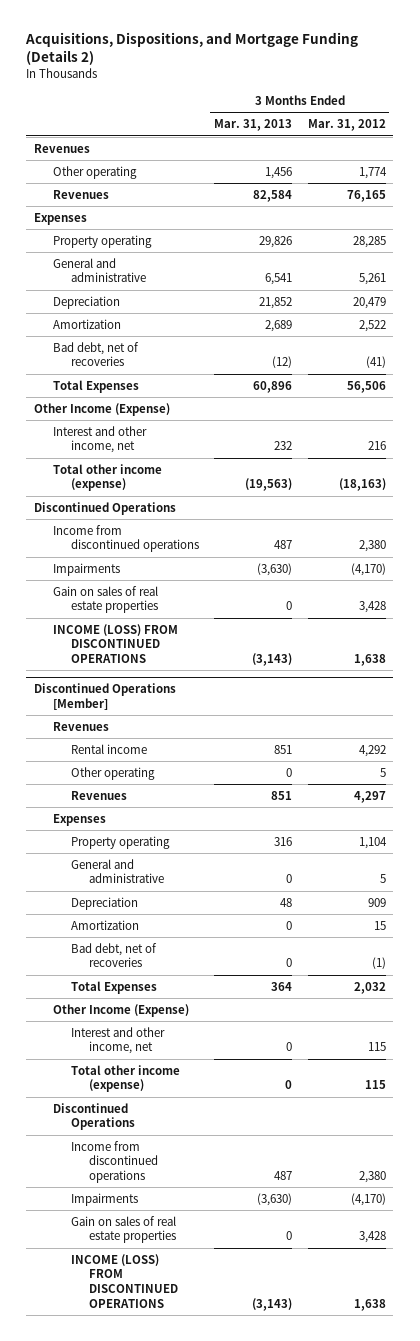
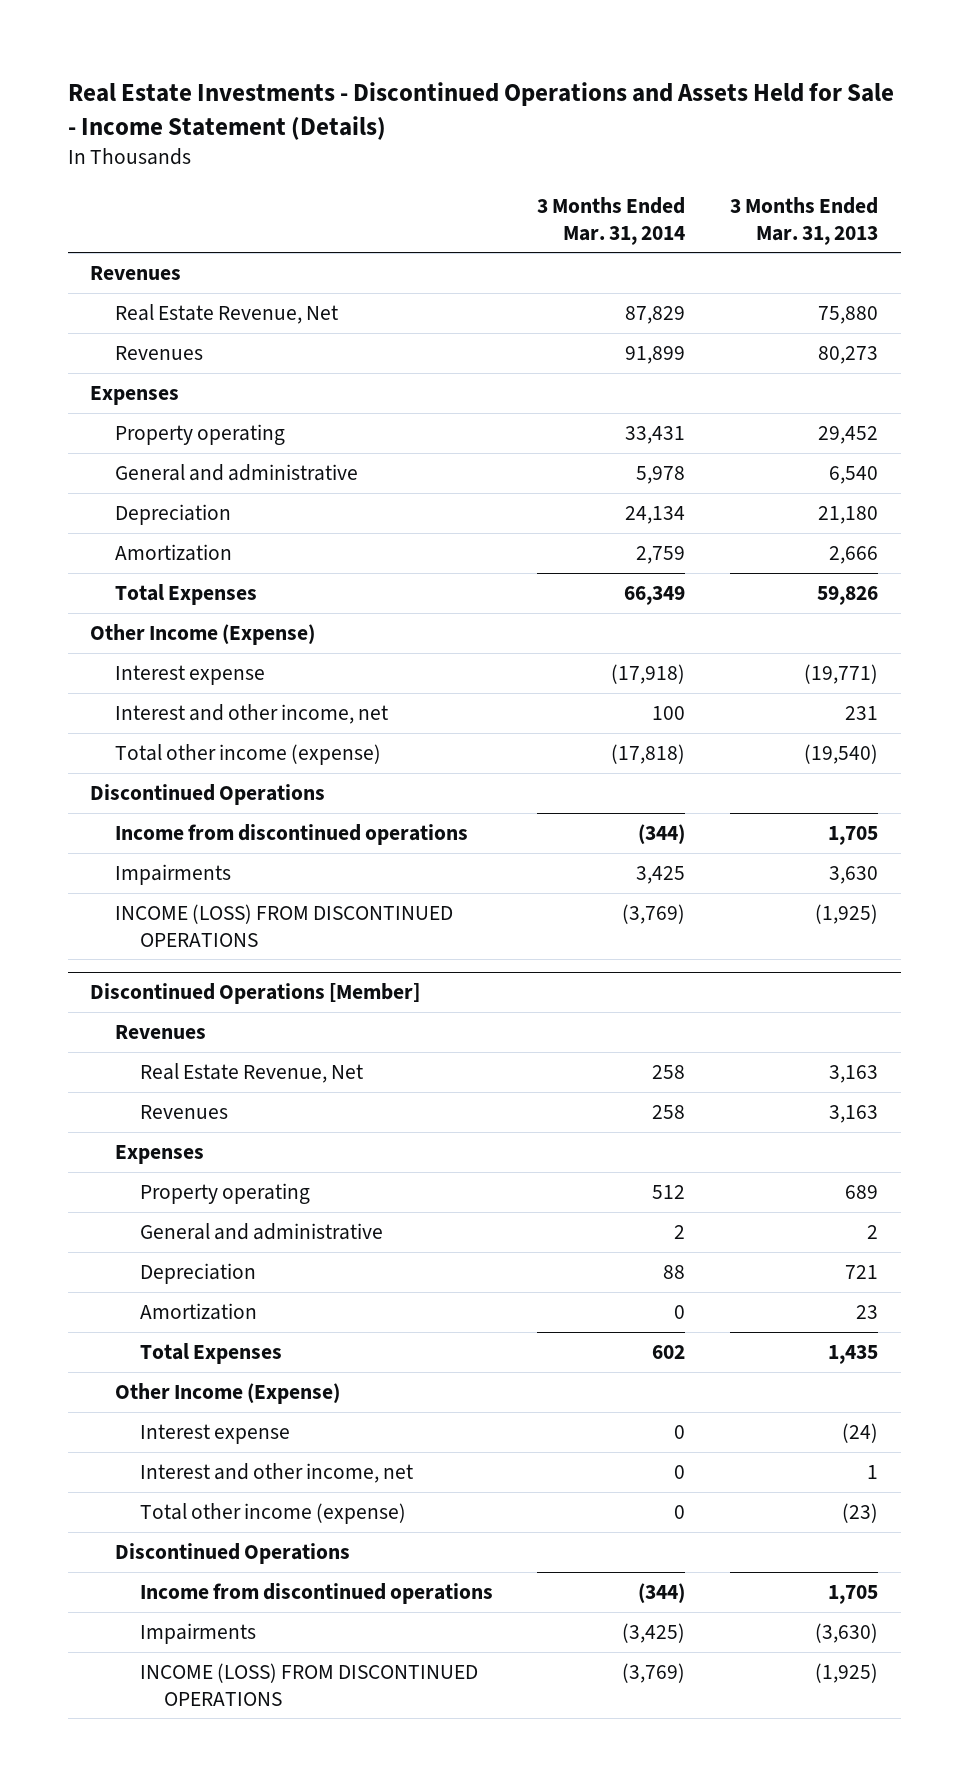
[25,32,359,66] Acquisitions, Dispositions, and Mortgage Funding (Details 2) -> [67,82,894,141] Real Estate Investments - Discontinued Operations and Assets Held for Sale - Income Statement (Details)
[307,119,386,132] Mar. 31, 2012 -> none
none -> [537,197,686,245] 3 Months Ended Mar. 31, 2014
[52,165,137,179] Other operating -> none
none -> [114,303,338,324] Real Estate Revenue, Net
[253,189,293,202] 82,584 -> [818,345,879,364] 80,273
[52,341,139,367] Bad debt, net of recoveries -> none
[259,235,293,248] 29,826 -> [818,425,879,444] 29,452
[265,273,293,286] 6,541 -> [829,465,879,484] 6,540
[259,296,293,309] 21,852 -> [818,505,879,524] 21,180
[265,319,293,332] 2,689 -> [829,545,879,564] 2,666
[253,380,293,393] 60,896 -> [817,585,879,605] 59,826
none -> [114,664,265,685] Interest expense
[274,441,293,451] 232 -> [845,705,879,720] 231
[245,478,293,492] (19,563) -> [804,743,879,764] (19,540)
[52,585,159,614] Gain on sales of real estate properties -> none
[274,540,293,550] 487 -> [828,825,879,845] 1,705
[257,562,293,576] (3,630) -> [829,865,879,884] 3,630
[252,653,293,667] (3,143) -> [815,903,879,924] (1,925)
[71,743,148,754] Rental income -> none
[71,766,156,780] Other operating -> none
none -> [139,1062,363,1083] Real Estate Revenue, Net
[271,790,293,800] 851 -> [829,1104,879,1123] 3,163
[71,942,158,968] Bad debt, net of recoveries -> none
[274,836,293,846] 316 -> [845,1184,879,1199] 689
[286,874,293,884] 0 -> [867,1224,879,1239] 2
[280,897,293,907] 48 -> [845,1264,879,1279] 721
[286,920,293,930] 0 -> [856,1304,879,1319] 23
[271,981,293,991] 364 -> [828,1344,879,1364] 1,435
none -> [139,1423,290,1444] Interest expense
[286,1042,293,1052] 0 -> [867,1464,879,1479] 1
[285,1080,293,1090] 0 -> [842,1502,879,1523] (23)
[274,1171,293,1181] 487 -> [828,1584,879,1604] 1,705
[71,1215,177,1244] Gain on sales of real estate properties -> none
[252,1297,293,1311] (3,143) -> [815,1662,879,1683] (1,925)

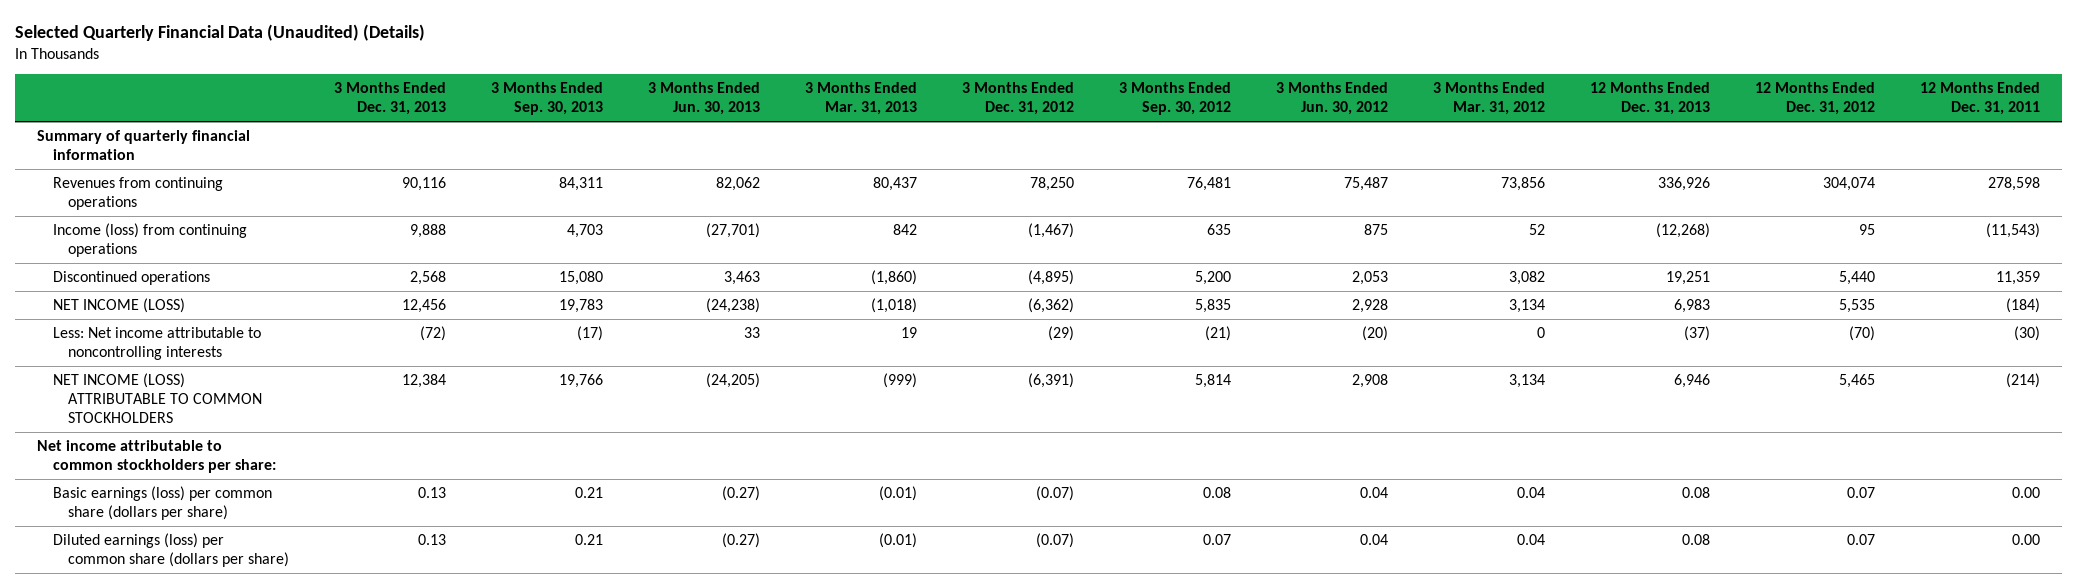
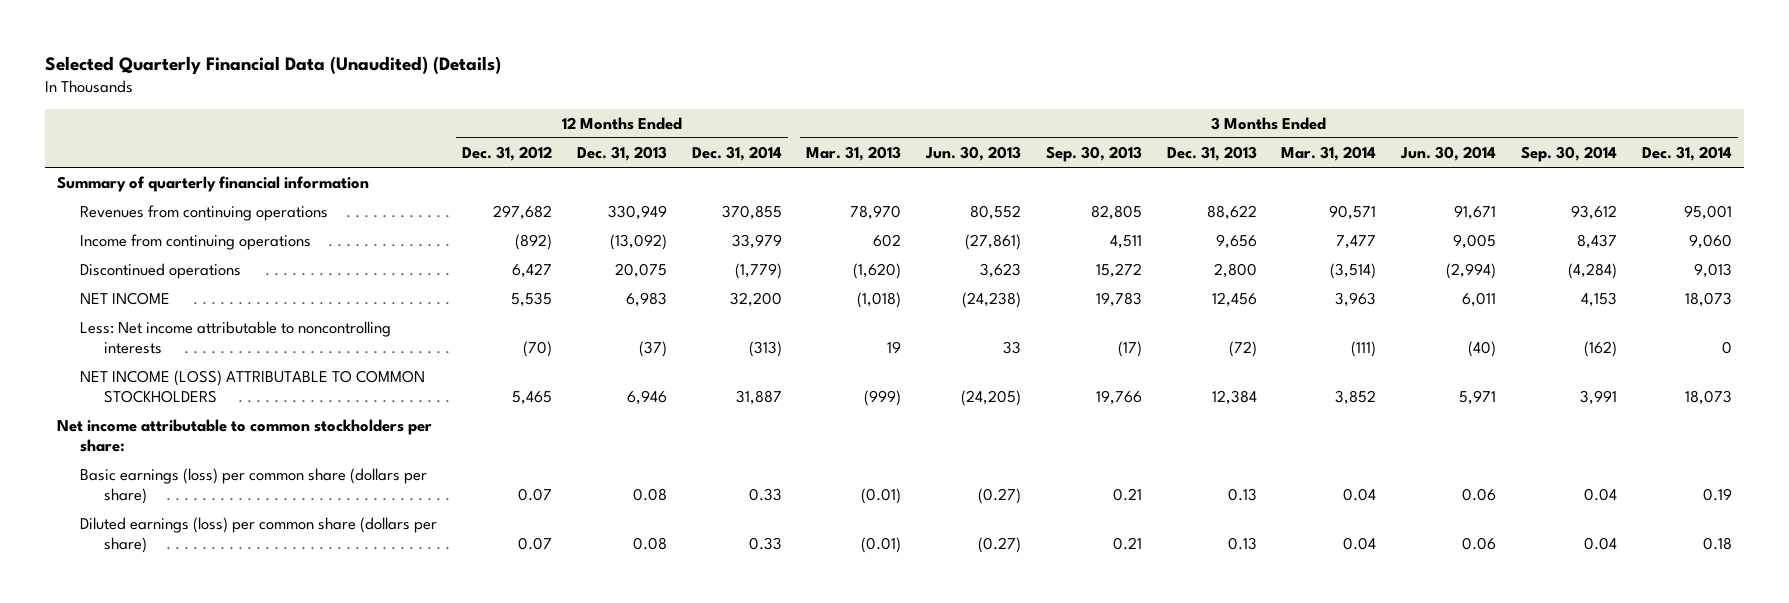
[961,82,1074,116] 3 Months Ended Dec. 31, 2012 -> none
[1118,82,1231,116] 3 Months Ended Sep. 30, 2012 -> none
[1275,82,1388,116] 3 Months Ended Jun. 30, 2012 -> none
[1432,82,1545,116] 3 Months Ended Mar. 31, 2012 -> none
[1919,82,2040,116] 12 Months Ended Dec. 31, 2011 -> none
none -> [691,145,782,161] Dec. 31, 2014
none -> [1281,145,1377,161] Mar. 31, 2014
none -> [1400,145,1497,161] Jun. 30, 2014
none -> [1521,145,1618,162] Sep. 30, 2014
none -> [1641,145,1732,161] Dec. 31, 2014
[401,176,446,191] 90,116 -> [1206,205,1257,221] 88,622
[558,176,603,191] 84,311 -> [1090,205,1142,221] 82,805
[715,176,760,191] 82,062 -> [970,205,1022,221] 80,552
[872,176,917,191] 80,437 -> [850,205,902,221] 78,970
[1657,176,1710,191] 336,926 -> [607,205,667,221] 330,949
[1822,176,1875,191] 304,074 -> [493,205,553,221] 297,682
[52,222,247,257] Income (loss) from continuing operations -> [80,234,312,251] Income from continuing operations
[409,223,446,238] 9,888 -> [1215,234,1257,250] 9,656
[566,223,603,238] 4,703 -> [1109,235,1142,250] 4,511
[705,222,760,238] (27,701) -> [965,234,1022,251] (27,861)
[892,223,917,235] 842 -> [873,234,902,248] 602
[1655,222,1710,238] (12,268) -> [609,234,667,251] (13,092)
[1858,223,1875,235] 95 -> [515,234,553,251] (892)
[409,270,446,285] 2,568 -> [1213,263,1257,279] 2,800
[558,270,603,285] 15,080 -> [1095,263,1142,279] 15,272
[723,270,760,285] 3,463 -> [980,263,1022,279] 3,623
[870,269,917,285] (1,860) -> [853,263,902,280] (1,620)
[1665,270,1710,285] 19,251 -> [614,263,667,279] 20,075
[1838,270,1875,285] 5,440 -> [512,263,553,279] 6,427
[52,297,185,313] NET INCOME (LOSS) -> [80,292,171,306] NET INCOME

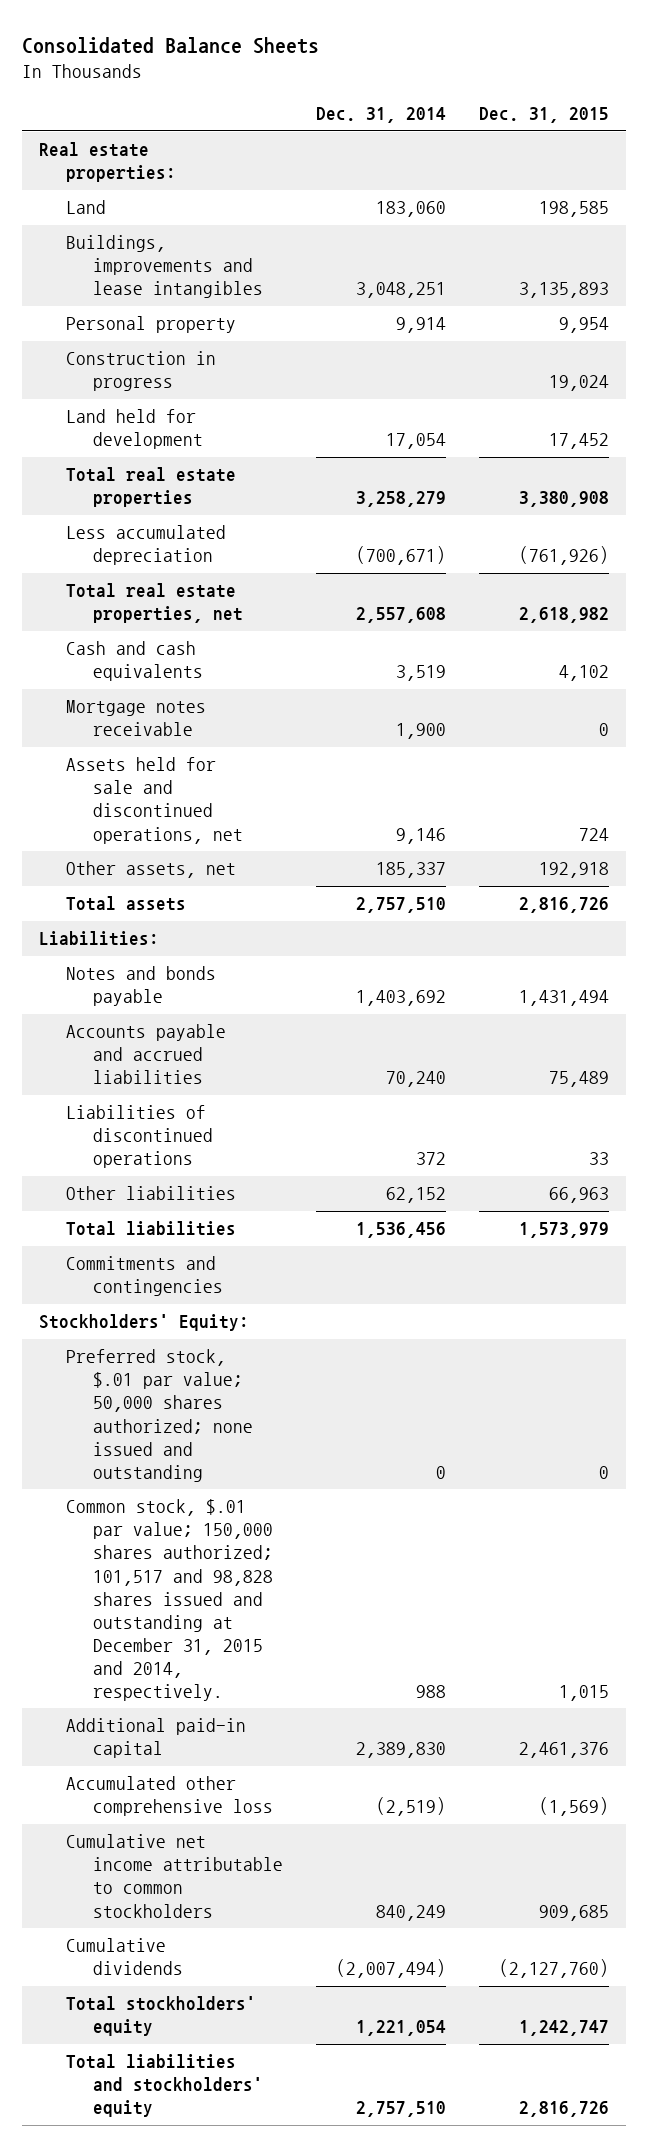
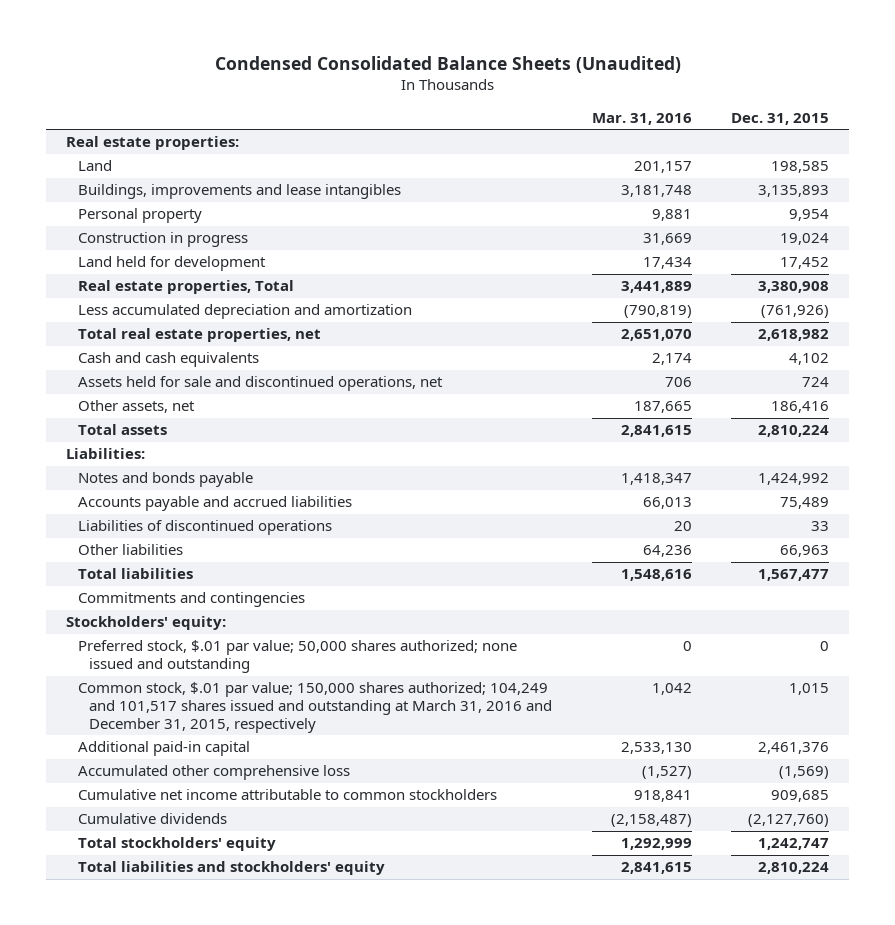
[22,36,320,54] Consolidated Balance Sheets -> [214,55,681,73] Condensed Consolidated Balance Sheets (Unaudited)
[316,107,447,124] Dec. 31, 2014 -> none
none -> [591,112,692,125] Mar. 31, 2016
[65,467,236,508] Total real estate properties -> [77,280,294,295] Real estate properties, Total
[65,525,226,566] Less accumulated depreciation -> [77,304,412,320] Less accumulated depreciation and amortization
[65,700,206,737] Mortgage notes receivable -> none
[539,862,610,879] 192,918 -> [771,401,830,414] 186,416
[519,897,610,914] 2,816,726 -> [758,425,830,438] 2,810,224
[519,990,610,1007] 1,431,494 -> [758,473,830,486] 1,424,992
[519,1222,610,1239] 1,573,979 -> [758,569,830,582] 1,567,477
[38,1314,249,1332] Stockholders' Equity: -> [65,616,226,631] Stockholders' equity:
[65,1499,274,1701] Common stock, $.01 par value; 150,000 shares authorized; 101,517 and 98,828 shares issued and outstanding at December 31, 2015 and 2014, respectively. -> [77,682,553,733] Common stock, $.01 par value; 150,000 shares authorized; 104,249 and 101,517 shares issued and outstanding at March 31, 2016 and December 31, 2015, respectively
[519,2101,610,2118] 2,816,726 -> [758,862,830,875] 2,810,224

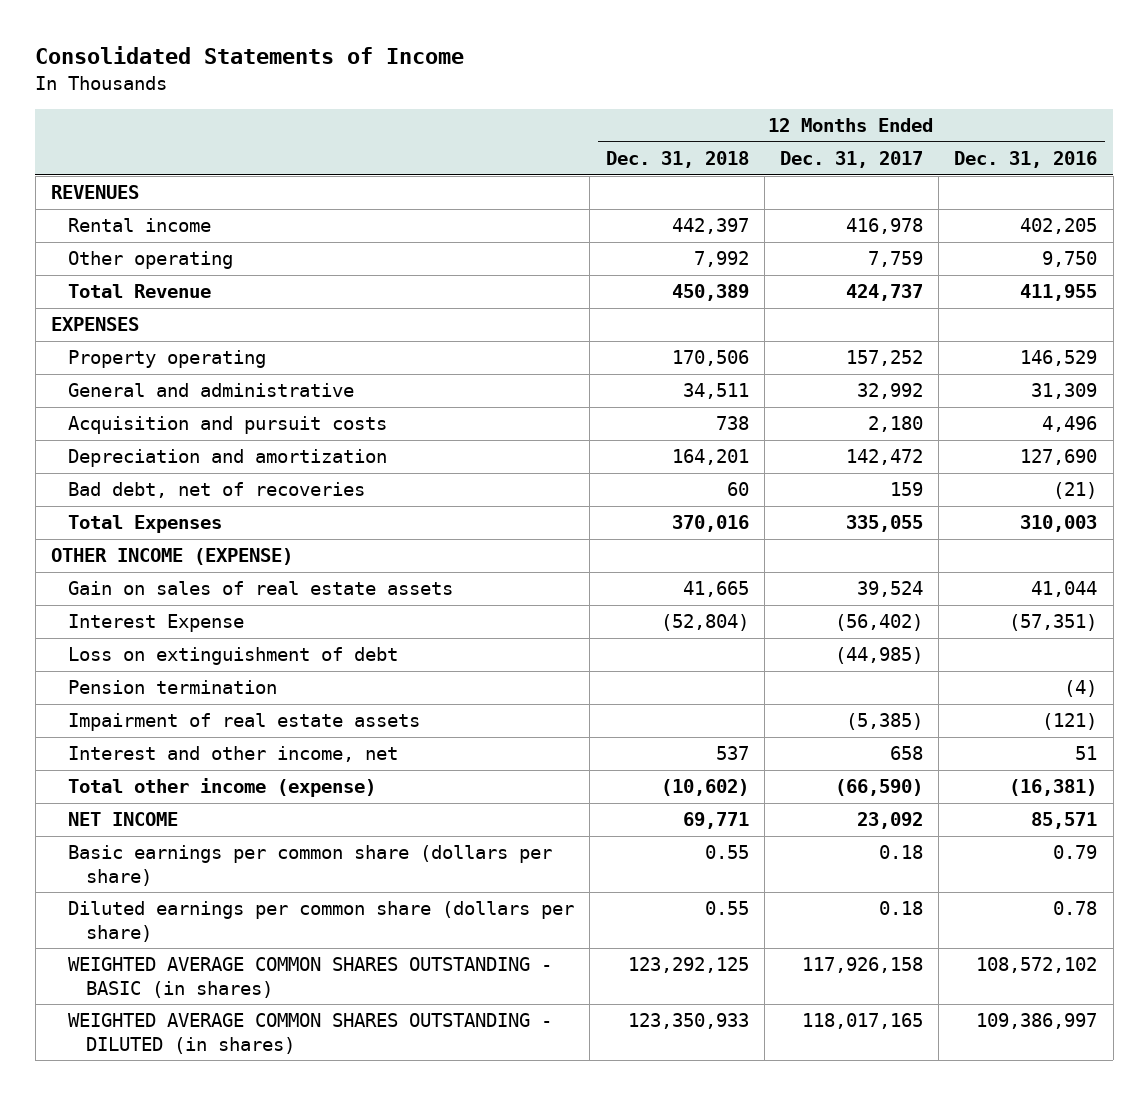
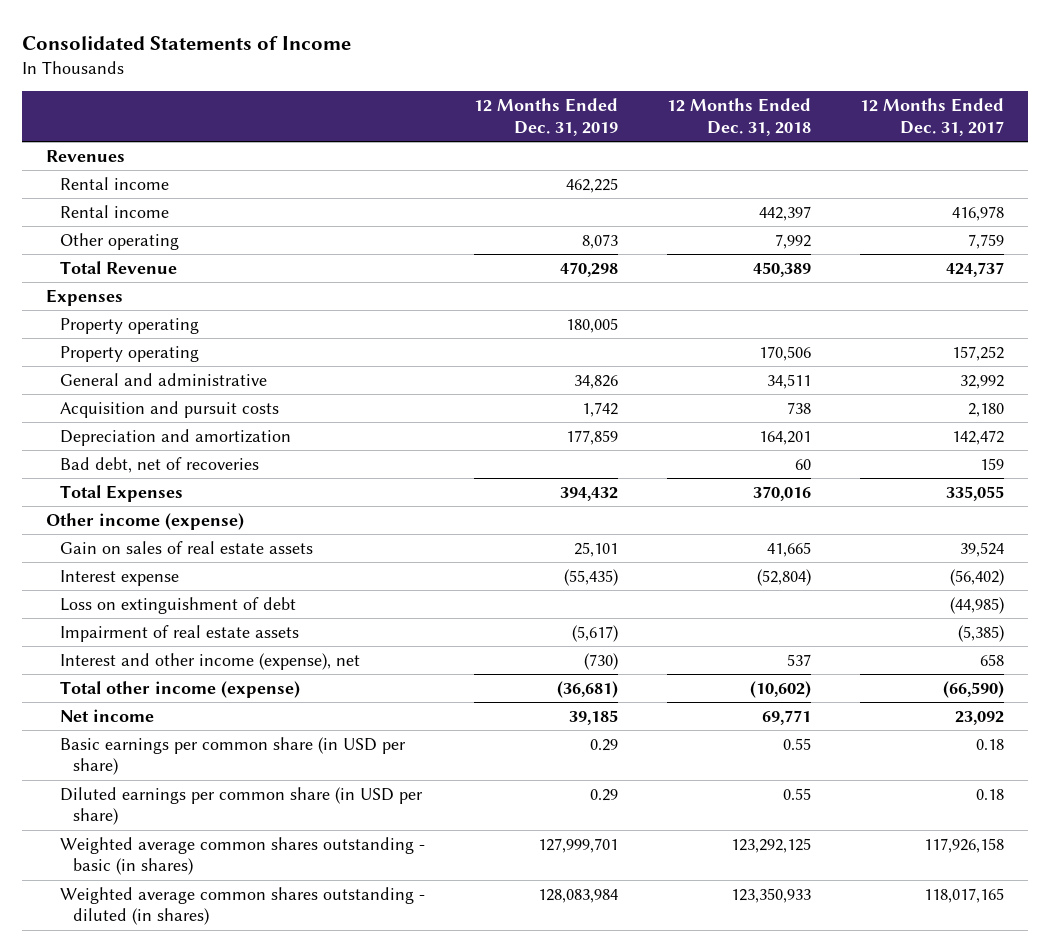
[954,151,1098,169] Dec. 31, 2016 -> none
none -> [473,98,618,136] 12 Months Ended Dec. 31, 2019
[50,185,139,200] REVENUES -> [46,149,126,162] Revenues
none -> [59,176,169,190] Rental income
[50,317,139,332] EXPENSES -> [46,288,124,306] Expenses
none -> [59,317,199,334] Property operating
[50,548,293,566] OTHER INCOME (EXPENSE) -> [46,512,245,530] Other income (expense)
[68,614,245,633] Interest Expense -> [59,569,179,586] Interest expense
[68,680,278,695] Pension termination -> none
[68,746,399,763] Interest and other income, net -> [59,652,360,670] Interest and other income (expense), net
[68,812,179,827] NET INCOME -> [59,708,154,722] Net income
[68,845,553,886] Basic earnings per common share (dollars per share) -> [59,736,406,776] Basic earnings per common share (in USD per share)
[68,901,575,942] Diluted earnings per common share (dollars per share) -> [59,786,423,826] Diluted earnings per common share (in USD per share)
[68,957,553,998] WEIGHTED AVERAGE COMMON SHARES OUTSTANDING - BASIC (in shares) -> [59,836,425,876] Weighted average common shares outstanding - basic (in shares)
[68,1013,553,1054] WEIGHTED AVERAGE COMMON SHARES OUTSTANDING - DILUTED (in shares) -> [59,886,425,926] Weighted average common shares outstanding - diluted (in shares)

